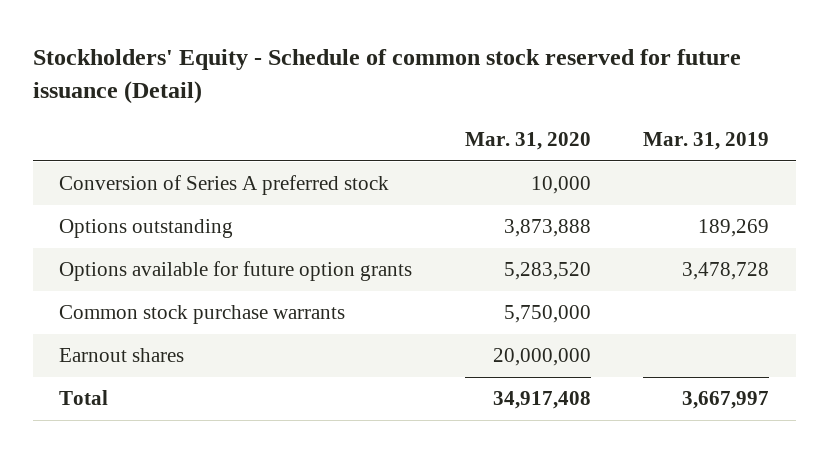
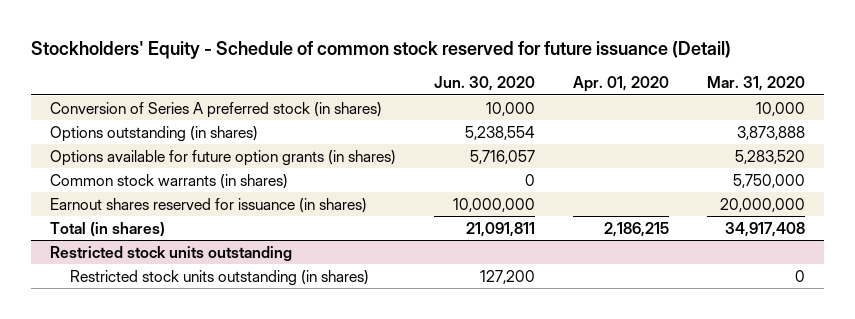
[643,132,770,151] Mar. 31, 2019 -> none
none -> [433,76,535,92] Jun. 30, 2020
none -> [573,76,670,93] Apr. 01, 2020
[59,175,390,196] Conversion of Series A preferred stock -> [49,101,382,118] Conversion of Series A preferred stock (in shares)
[59,219,234,239] Options outstanding -> [49,125,258,142] Options outstanding (in shares)
[59,261,413,282] Options available for future option grants -> [49,149,396,166] Options available for future option grants (in shares)
[59,305,346,325] Common stock purchase warrants -> [49,173,288,189] Common stock warrants (in shares)
[59,348,185,363] Earnout shares -> [49,197,367,213] Earnout shares reserved for issuance (in shares)
[59,390,109,406] Total -> [49,221,165,237] Total (in shares)
none -> [49,245,292,261] Restricted stock units outstanding
none -> [70,269,370,286] Restricted stock units outstanding (in shares)

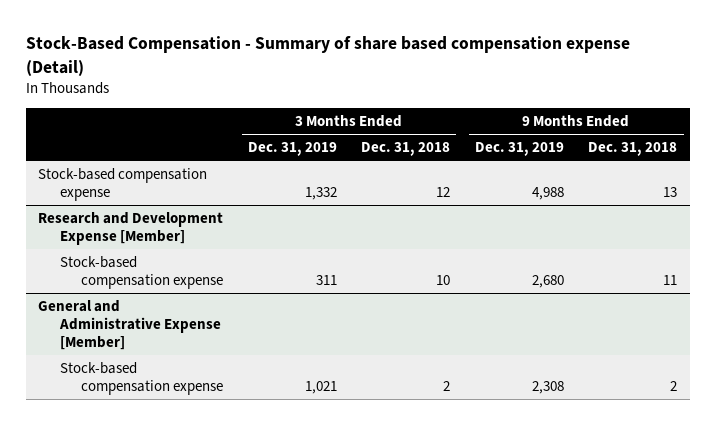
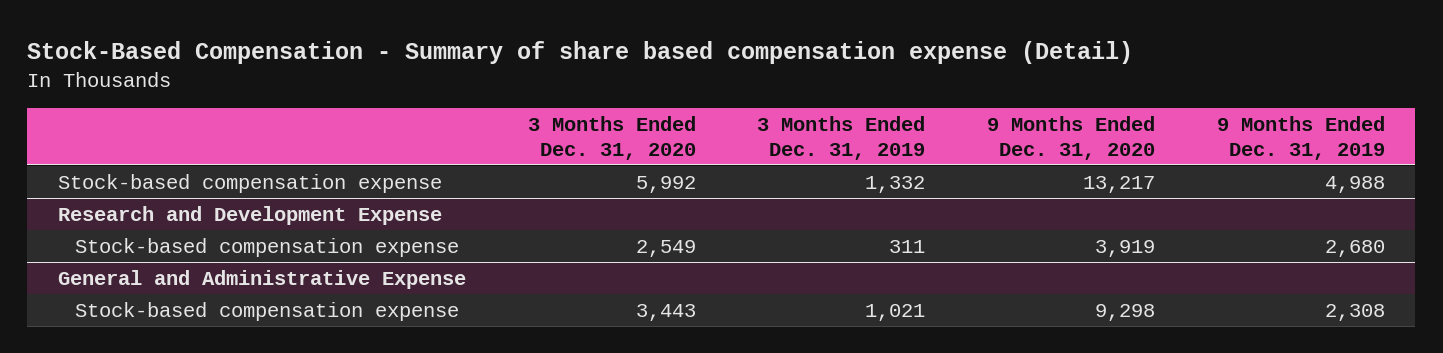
[361,142,451,157] Dec. 31, 2018 -> none
[588,142,678,157] Dec. 31, 2018 -> none
none -> [527,115,696,160] 3 Months Ended Dec. 31, 2020
none -> [987,115,1156,160] 9 Months Ended Dec. 31, 2020
[38,212,224,246] Research and Development Expense [Member] -> [58,205,443,225] Research and Development Expense
[38,300,221,351] General and Administrative Expense [Member] -> [58,269,467,289] General and Administrative Expense

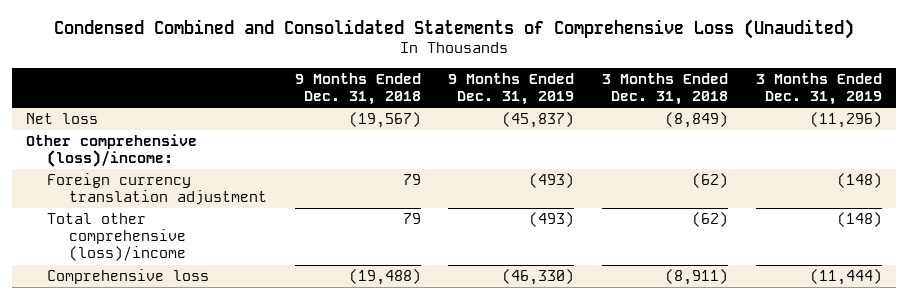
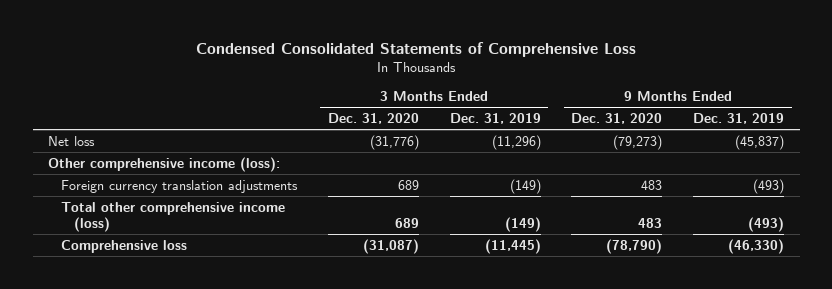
[53,19,854,40] Condensed Combined and Consolidated Statements of Comprehensive Loss (Unaudited) -> [196,41,637,57] Condensed Consolidated Statements of Comprehensive Loss
[294,72,421,105] 9 Months Ended Dec. 31, 2018 -> none
[602,72,729,105] 3 Months Ended Dec. 31, 2018 -> none
none -> [327,112,419,124] Dec. 31, 2020
none -> [571,112,663,124] Dec. 31, 2020
[25,134,197,168] Other comprehensive (loss)/income: -> [48,156,281,172] Other comprehensive income (loss):
[47,173,267,206] Foreign currency translation adjustment -> [61,179,299,193] Foreign currency translation adjustments
[837,173,883,189] (148) -> [509,178,541,194] (149)
[47,213,186,262] Total other comprehensive (loss)/income -> [61,201,286,232] Total other comprehensive income (loss)
[837,212,883,228] (148) -> [504,216,541,232] (149)
[810,269,883,286] (11,444) -> [484,238,541,254] (11,445)

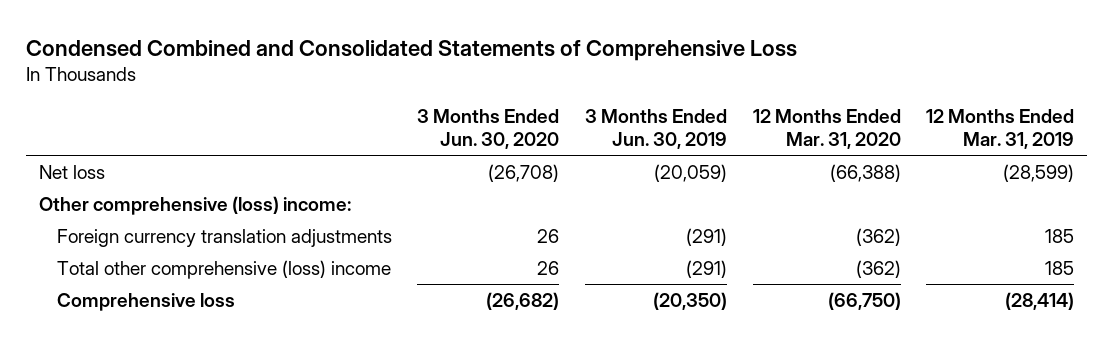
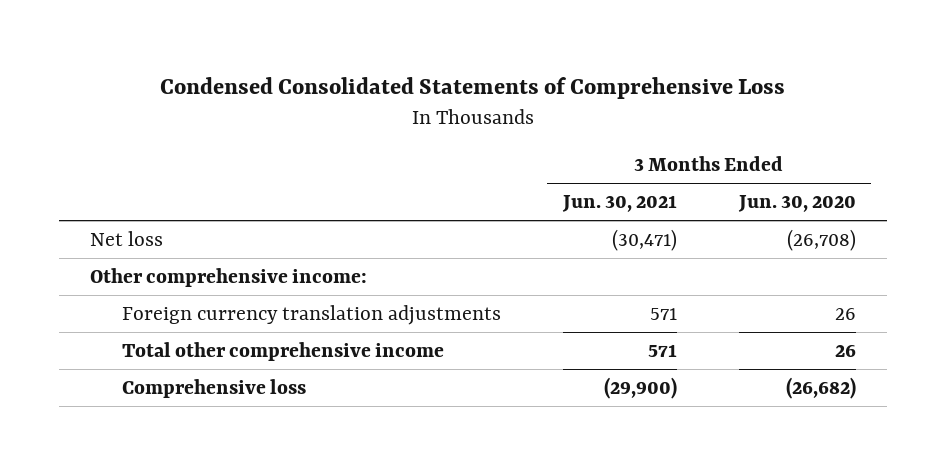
[26,39,798,61] Condensed Combined and Consolidated Statements of Comprehensive Loss -> [159,76,785,99] Condensed Consolidated Statements of Comprehensive Loss
[585,109,728,150] 3 Months Ended Jun. 30, 2019 -> none
[752,109,901,150] 12 Months Ended Mar. 31, 2020 -> none
[926,109,1075,150] 12 Months Ended Mar. 31, 2019 -> none
none -> [561,195,677,213] Jun. 30, 2021
[39,195,352,215] Other comprehensive (loss) income: -> [89,267,367,287] Other comprehensive income:
[56,259,391,279] Total other comprehensive (loss) income -> [121,341,444,361] Total other comprehensive income

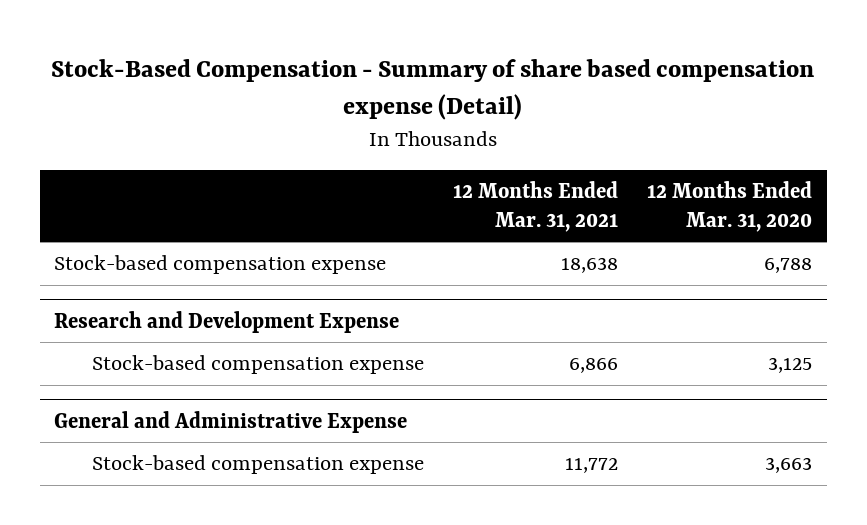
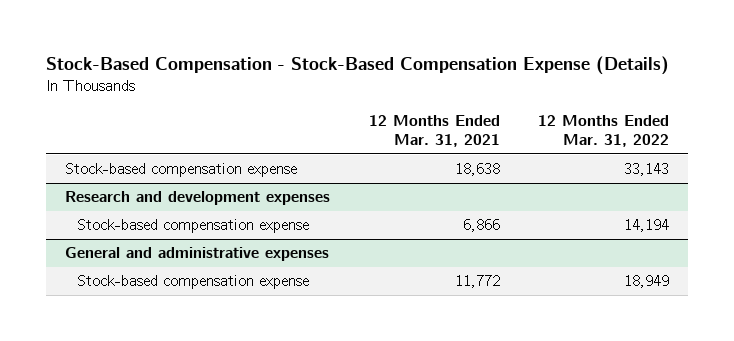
[51,58,815,120] Stock-Based Compensation - Summary of share based compensation expense (Detail) -> [46,56,670,76] Stock-Based Compensation - Stock-Based Compensation Expense (Details)
[647,180,813,232] 12 Months Ended Mar. 31, 2020 -> none
none -> [538,114,670,148] 12 Months Ended Mar. 31, 2022
[54,310,400,333] Research and Development Expense -> [65,191,331,206] Research and development expenses
[54,410,408,433] General and Administrative Expense -> [65,247,330,262] General and administrative expenses

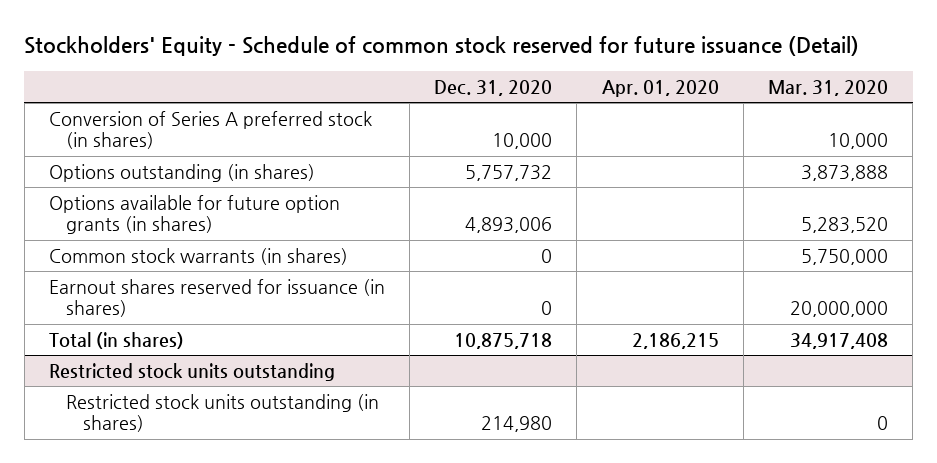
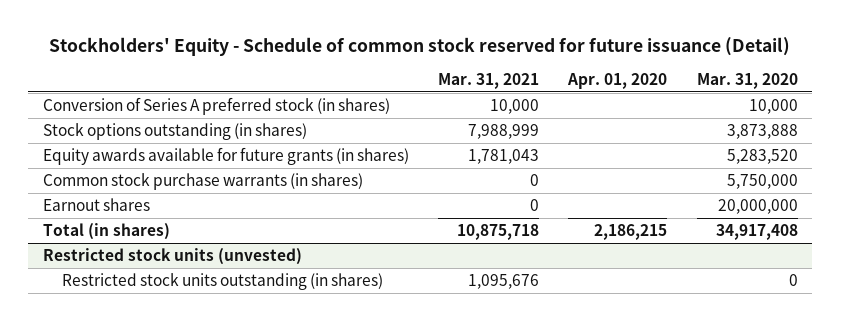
[434,79,553,96] Dec. 31, 2020 -> none
none -> [438,73,540,90] Mar. 31, 2021
[48,164,315,183] Options outstanding (in shares) -> [42,122,307,140] Stock options outstanding (in shares)
[48,195,340,235] Options available for future option grants (in shares) -> [42,146,409,165] Equity awards available for future grants (in shares)
[48,248,348,266] Common stock warrants (in shares) -> [42,172,363,190] Common stock purchase warrants (in shares)
[48,279,385,318] Earnout shares reserved for issuance (in shares) -> [42,197,150,211] Earnout shares
[48,363,335,382] Restricted stock units outstanding -> [42,247,302,265] Restricted stock units (unvested)

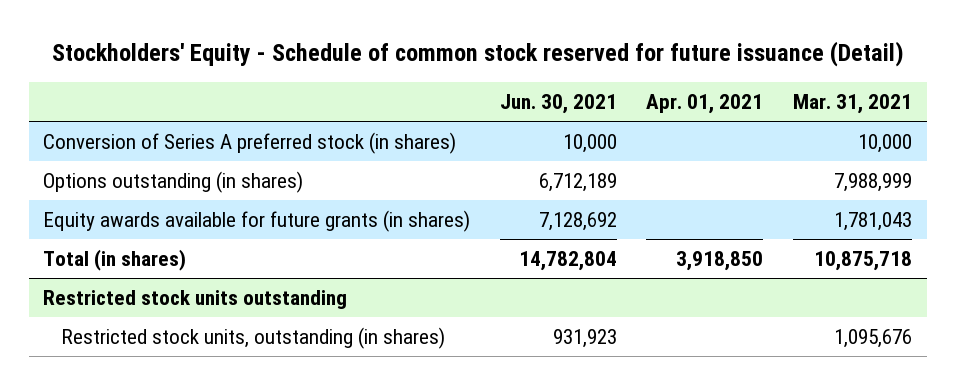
[567,73,668,90] Apr. 01, 2020 -> none
[696,73,798,90] Mar. 31, 2020 -> none
none -> [499,94,617,115] Jun. 30, 2021
none -> [646,94,764,115] Apr. 01, 2021
[42,122,307,140] Stock options outstanding (in shares) -> [43,170,304,193] Options outstanding (in shares)
[42,172,363,190] Common stock purchase warrants (in shares) -> none
[42,197,150,211] Earnout shares -> none
[42,247,302,265] Restricted stock units (unvested) -> [43,289,348,309] Restricted stock units outstanding
[61,272,383,290] Restricted stock units outstanding (in shares) -> [60,326,445,349] Restricted stock units, outstanding (in shares)

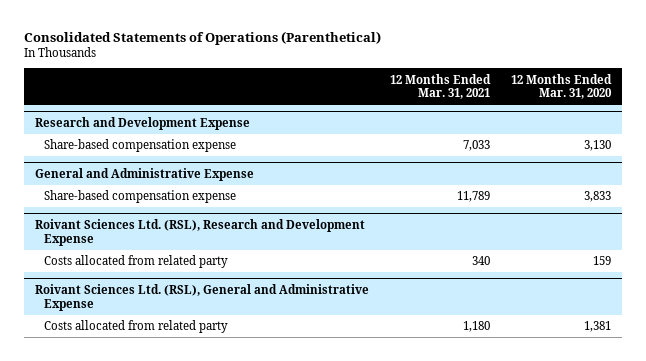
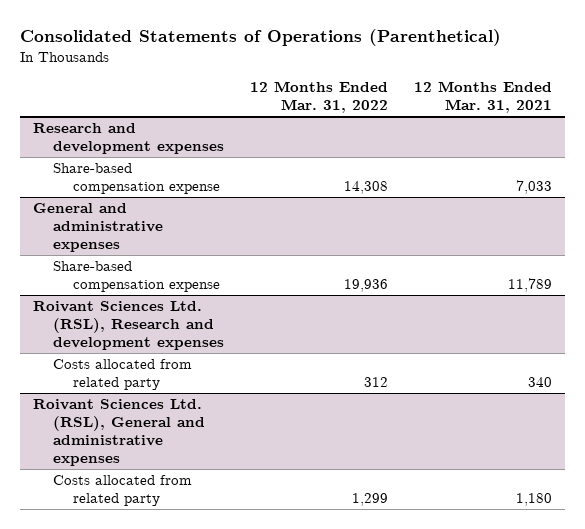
[511,73,613,100] 12 Months Ended Mar. 31, 2020 -> none
none -> [249,81,388,113] 12 Months Ended Mar. 31, 2022
[34,117,250,131] Research and Development Expense -> [32,123,224,154] Research and development expenses
[34,168,254,182] General and Administrative Expense -> [32,203,163,252] General and administrative expenses
[34,219,365,246] Roivant Sciences Ltd. (RSL), Research and Development Expense -> [32,301,224,350] Roivant Sciences Ltd. (RSL), Research and development expenses
[34,284,369,311] Roivant Sciences Ltd. (RSL), General and Administrative Expense -> [32,399,205,466] Roivant Sciences Ltd. (RSL), General and administrative expenses

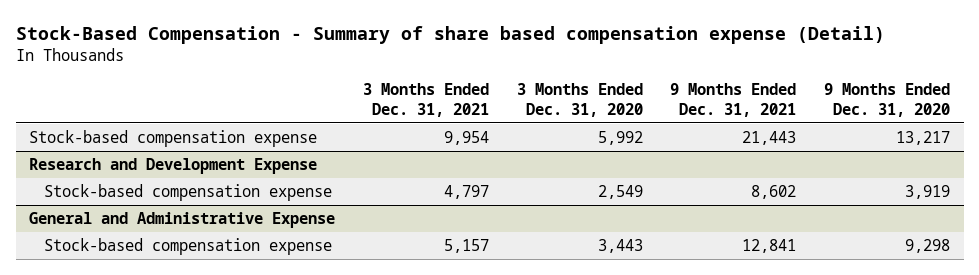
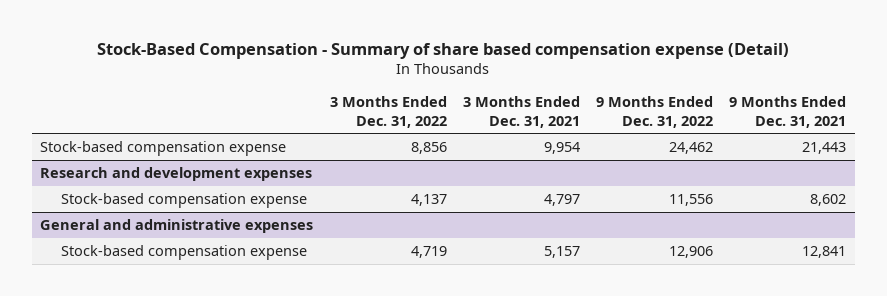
[516,83,643,117] 3 Months Ended Dec. 31, 2020 -> none
[823,83,950,117] 9 Months Ended Dec. 31, 2020 -> none
none -> [329,96,447,128] 3 Months Ended Dec. 31, 2022
none -> [596,96,714,128] 9 Months Ended Dec. 31, 2022
[29,158,318,175] Research and Development Expense -> [40,167,313,182] Research and development expenses
[29,212,336,229] General and Administrative Expense -> [40,219,314,234] General and administrative expenses

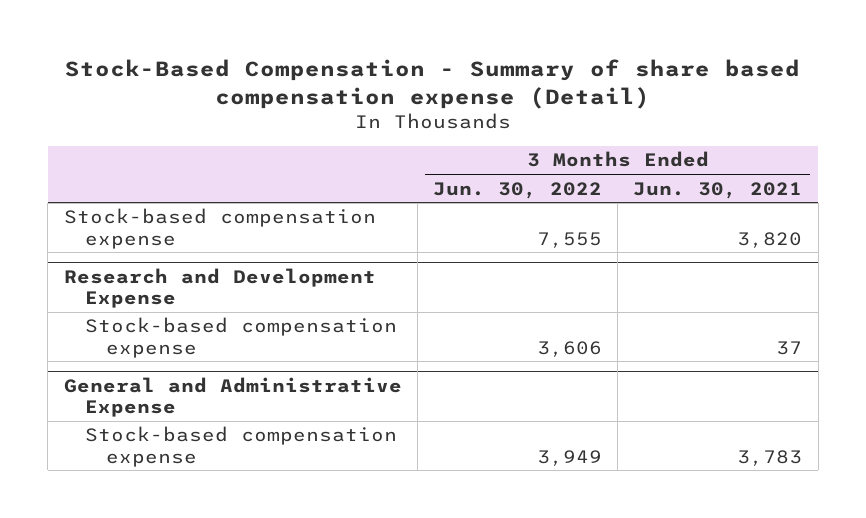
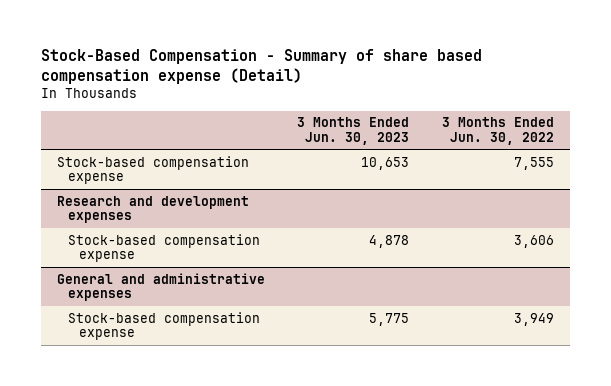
[633,181,803,199] Jun. 30, 2021 -> none
none -> [297,117,410,146] 3 Months Ended Jun. 30, 2023
[63,267,376,309] Research and Development Expense -> [57,195,250,224] Research and development expenses
[63,376,402,418] General and Administrative Expense -> [57,272,266,302] General and administrative expenses

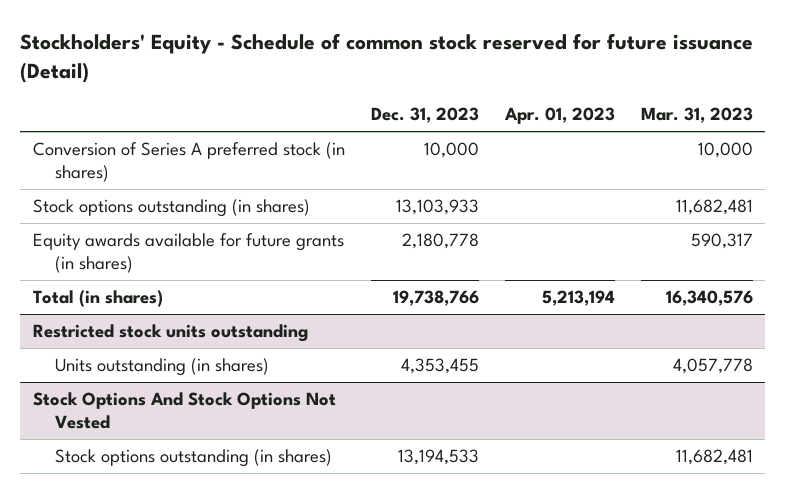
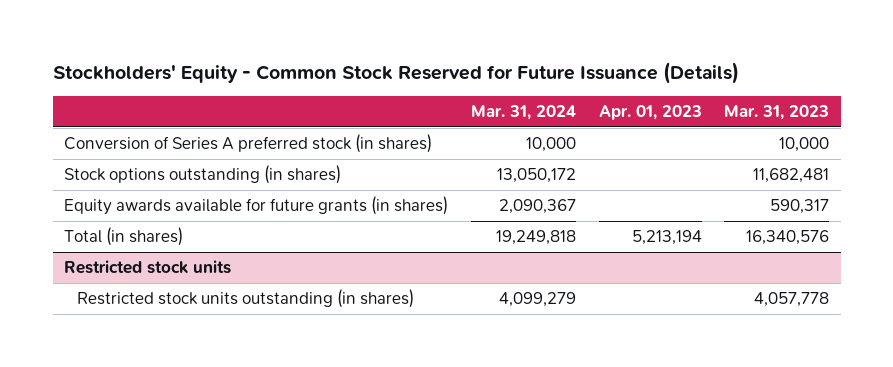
[19,33,753,84] Stockholders' Equity - Schedule of common stock reserved for future issuance (Detail) -> [52,61,739,84] Stockholders' Equity - Common Stock Reserved for Future Issuance (Details)
[370,107,479,124] Dec. 31, 2023 -> none
none -> [470,104,576,120] Mar. 31, 2024
[32,392,336,430] Stock Options And Stock Options Not Vested -> none
[55,449,333,468] Stock options outstanding (in shares) -> none
[32,324,308,343] Restricted stock units outstanding -> [64,260,232,275] Restricted stock units
[55,358,270,377] Units outstanding (in shares) -> [76,289,414,309] Restricted stock units outstanding (in shares)

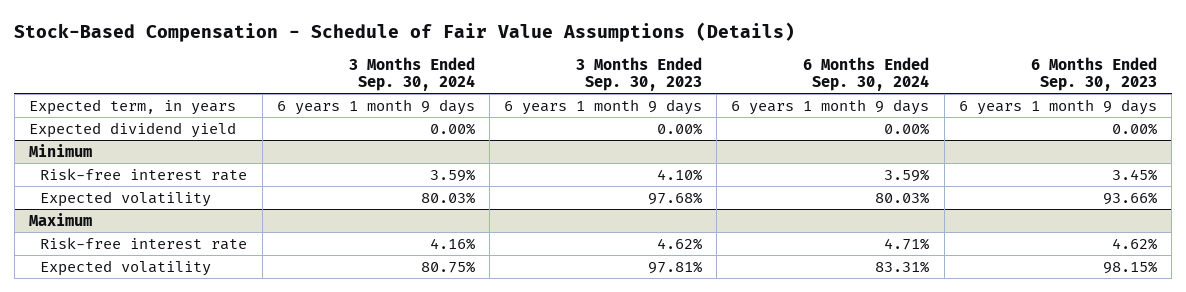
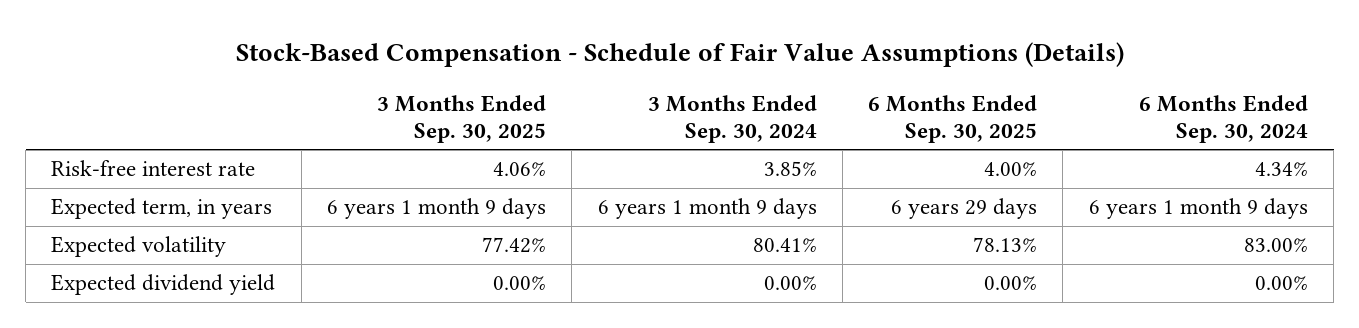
[576,56,703,91] 3 Months Ended Sep. 30, 2023 -> none
[1030,56,1157,91] 6 Months Ended Sep. 30, 2023 -> none
none -> [377,94,547,143] 3 Months Ended Sep. 30, 2025
none -> [868,94,1038,143] 6 Months Ended Sep. 30, 2025
none -> [51,160,256,177] Risk-free interest rate
none -> [51,236,227,258] Expected volatility
[28,143,92,157] Minimum -> none
[40,167,248,181] Risk-free interest rate -> none
[40,190,212,207] Expected volatility -> none
[28,212,92,226] Maximum -> none
[40,236,248,250] Risk-free interest rate -> none
[40,259,212,276] Expected volatility -> none

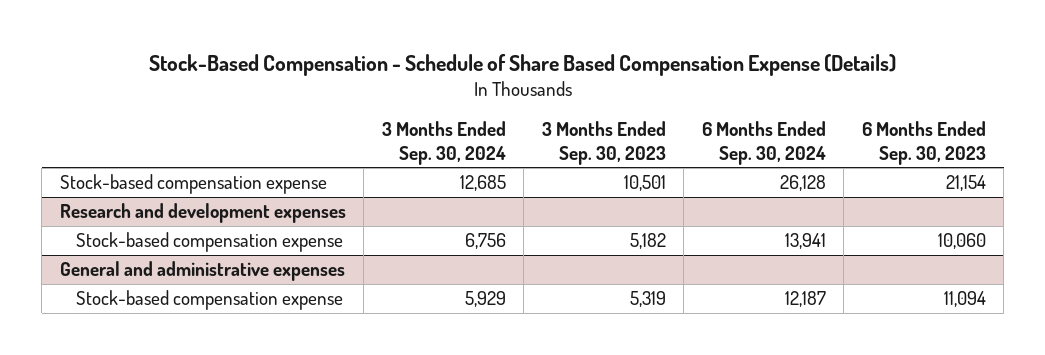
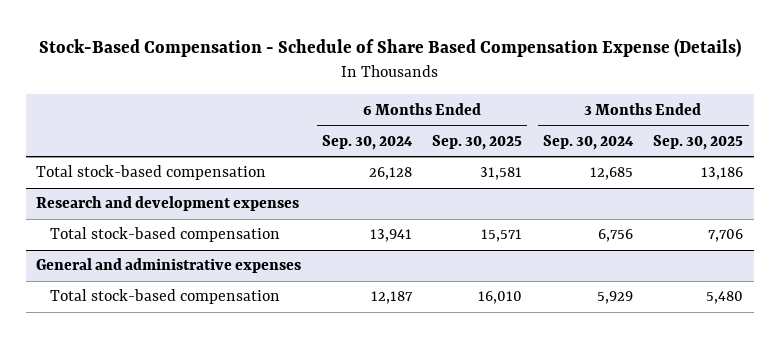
[541,121,666,165] 3 Months Ended Sep. 30, 2023 -> none
[861,121,986,165] 6 Months Ended Sep. 30, 2023 -> none
none -> [432,134,523,150] Sep. 30, 2025
none -> [653,134,744,150] Sep. 30, 2025
[59,174,327,195] Stock-based compensation expense -> [36,165,267,181] Total stock-based compensation
[75,232,343,253] Stock-based compensation expense -> [49,227,280,243] Total stock-based compensation
[75,290,343,311] Stock-based compensation expense -> [49,289,280,305] Total stock-based compensation

